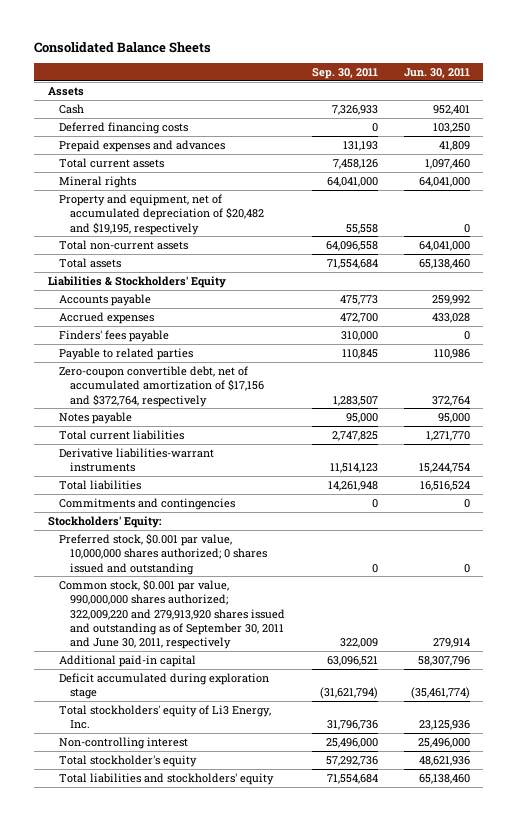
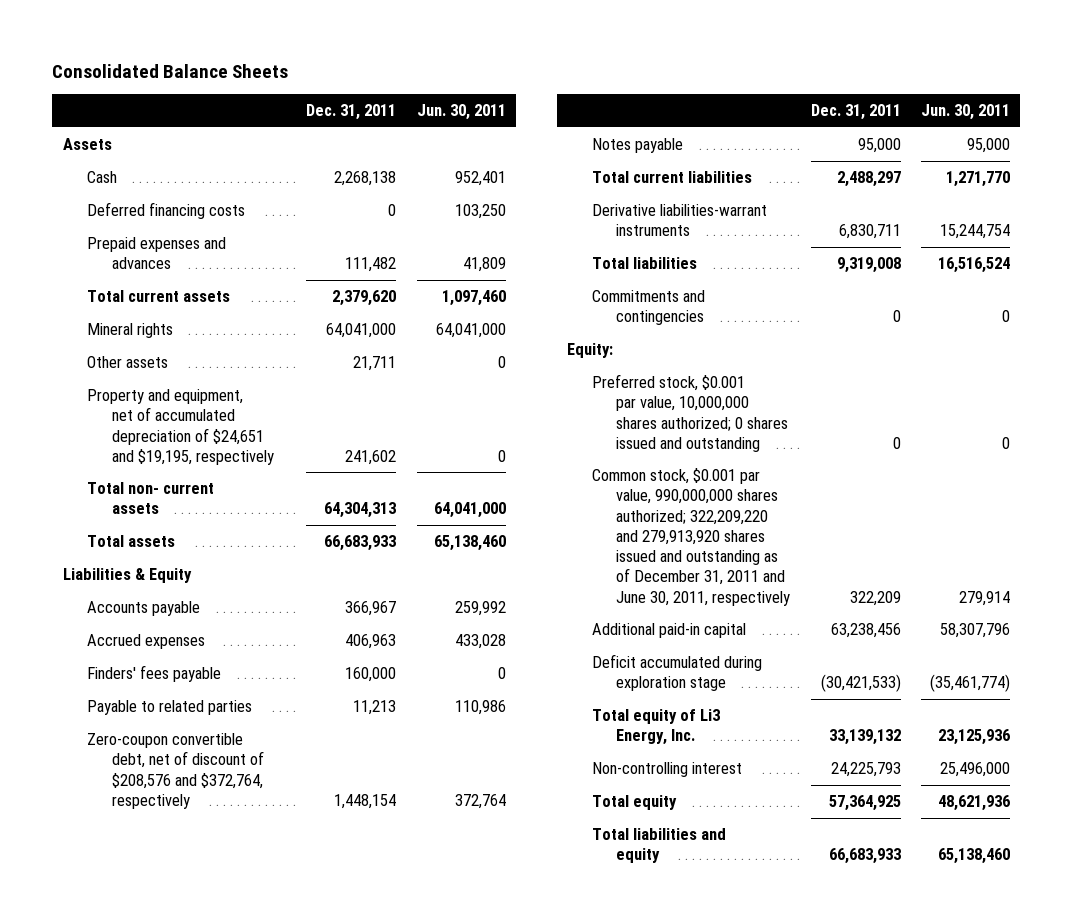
[311,67,378,79] Sep. 30, 2011 -> none
none -> [306,104,397,121] Dec. 31, 2011
none -> [87,356,169,369] Other assets
[58,193,265,235] Property and equipment, net of accumulated depreciation of $20,482 and $19,195, respectively -> [87,389,274,465] Property and equipment, net of accumulated depreciation of $24,651 and $19,195, respectively
[58,239,188,250] Total non-current assets -> [87,482,215,515] Total non- current assets
[47,275,226,288] Liabilities & Stockholders' Equity -> [62,568,192,584] Liabilities & Equity
[58,365,265,407] Zero-coupon convertible debt, net of accumulated amortization of $17,156 and $372,764, respectively -> [87,733,264,809] Zero-coupon convertible debt, net of discount of $208,576 and $372,764, respectively
[47,515,162,528] Stockholders' Equity: -> [567,343,614,359] Equity:
[58,578,286,650] Common stock, $0.001 par value, 990,000,000 shares authorized; 322,009,220 and 279,913,920 shares issued and outstanding as of September 30, 2011 and June 30, 2011, respectively -> [591,468,791,606] Common stock, $0.001 par value, 990,000,000 shares authorized; 322,209,220 and 279,913,920 shares issued and outstanding as of December 31, 2011 and June 30, 2011, respectively
[58,704,271,730] Total stockholders' equity of Li3 Energy, Inc. -> [591,709,720,746] Total equity of Li3 Energy, Inc.
[58,754,197,767] Total stockholder's equity -> [591,795,677,811] Total equity
[58,772,274,785] Total liabilities and stockholders' equity -> [591,828,726,864] Total liabilities and equity

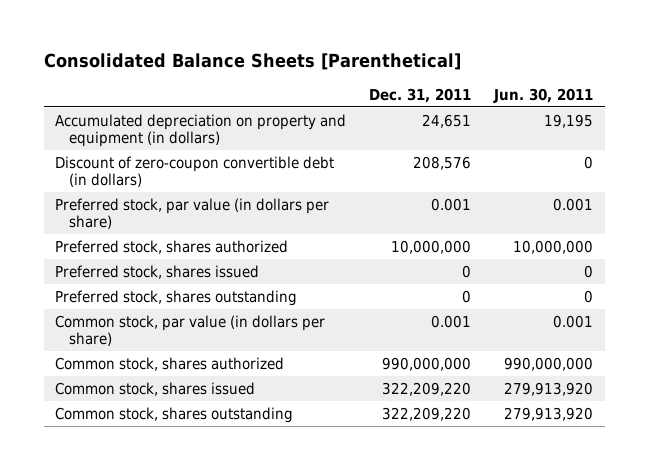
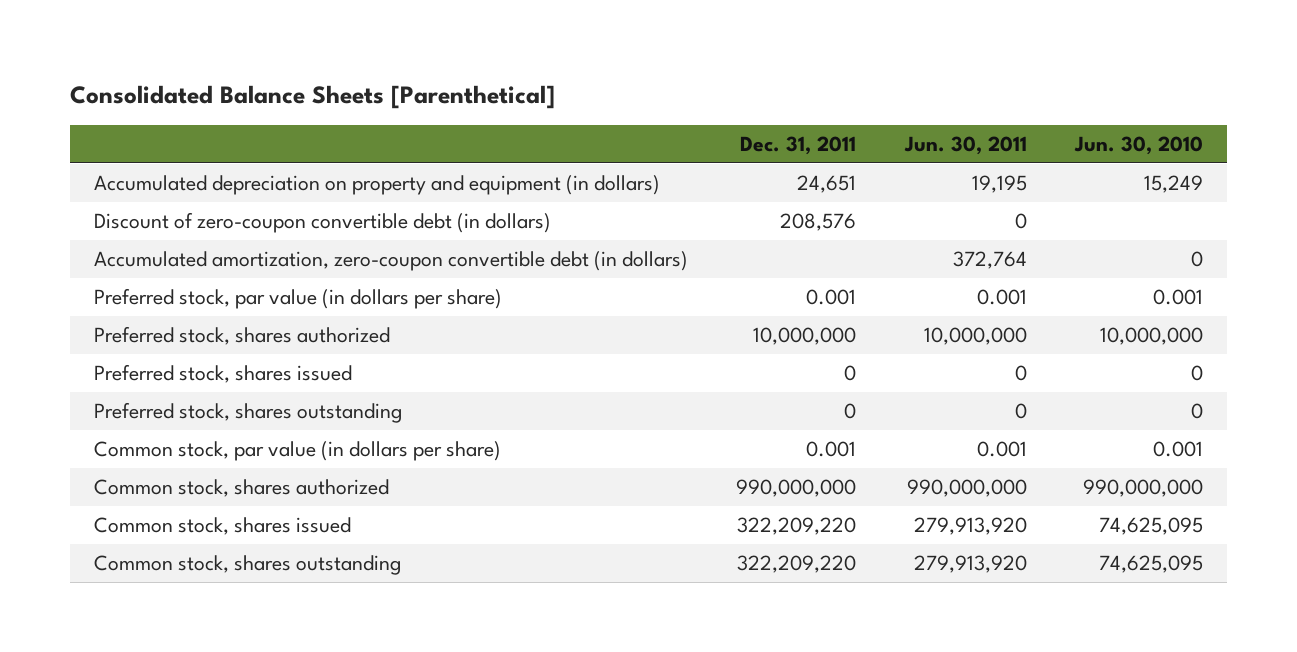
none -> [1073,136,1203,156] Jun. 30, 2010
none -> [93,251,688,272] Accumulated amortization, zero-coupon convertible debt (in dollars)

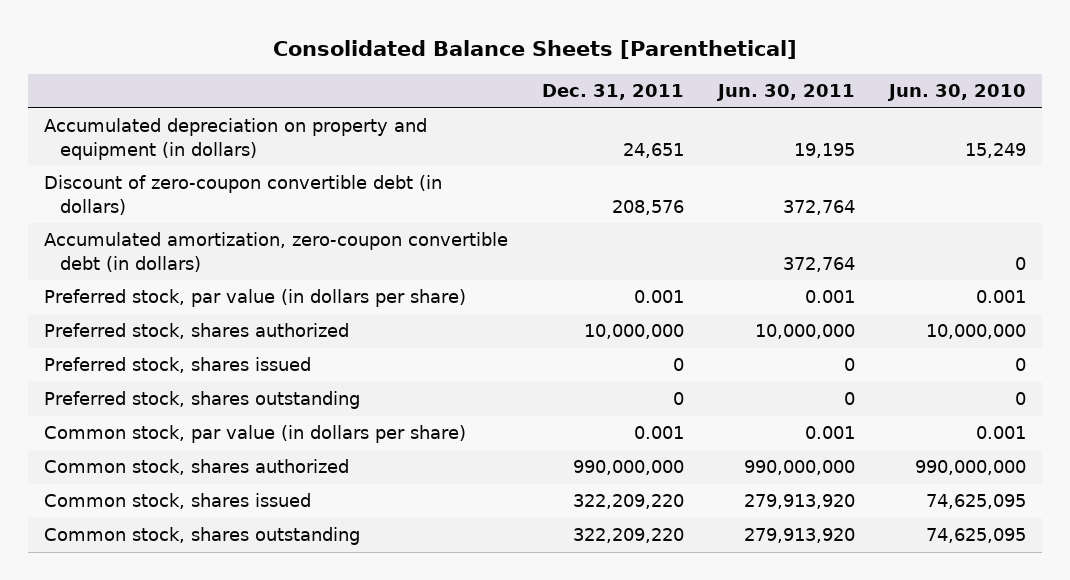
[1014,213,1027,230] 0 -> [782,199,855,215] 372,764

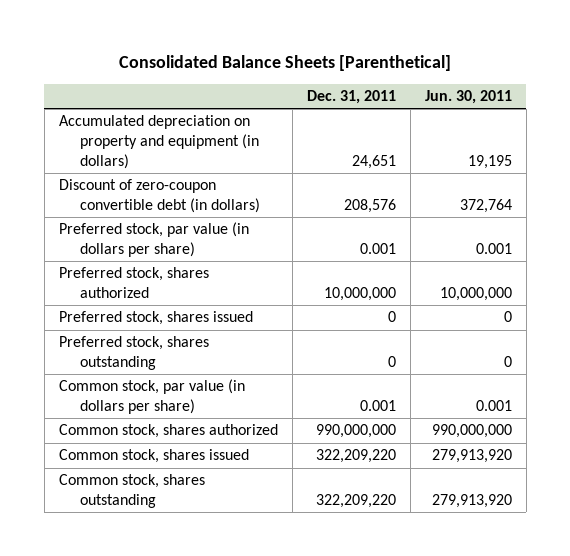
[886,84,1026,102] Jun. 30, 2010 -> none
[44,232,509,272] Accumulated amortization, zero-coupon convertible debt (in dollars) -> none

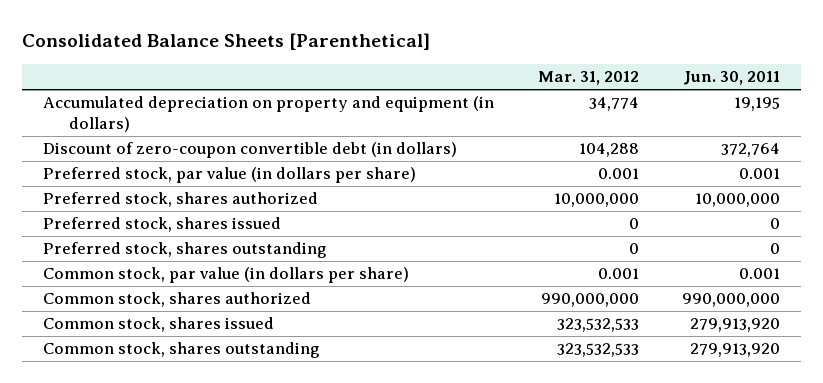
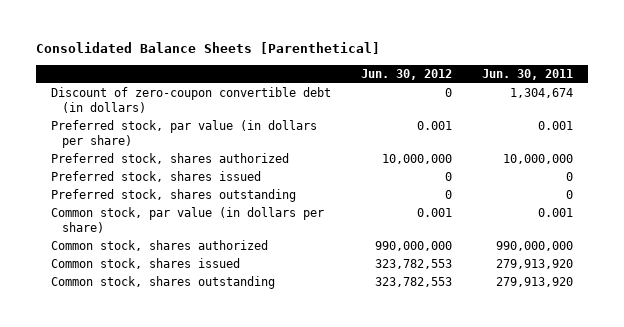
[537,71,639,86] Mar. 31, 2012 -> none
none -> [360,68,452,80] Jun. 30, 2012
[43,96,495,133] Accumulated depreciation on property and equipment (in dollars) -> none
[720,143,780,158] 372,764 -> [510,88,574,99] 1,304,674

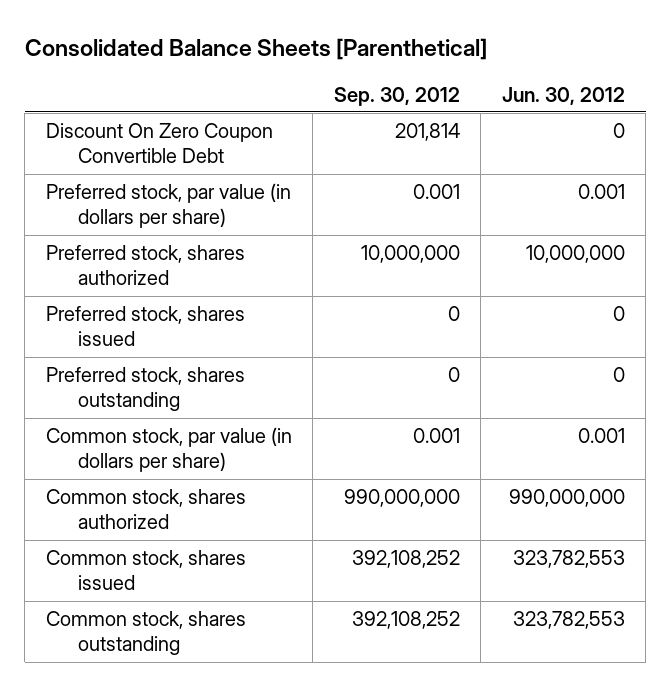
[482,68,574,80] Jun. 30, 2011 -> none
none -> [333,86,460,106] Sep. 30, 2012
[50,87,331,113] Discount of zero-coupon convertible debt (in dollars) -> [45,123,273,164] Discount On Zero Coupon Convertible Debt

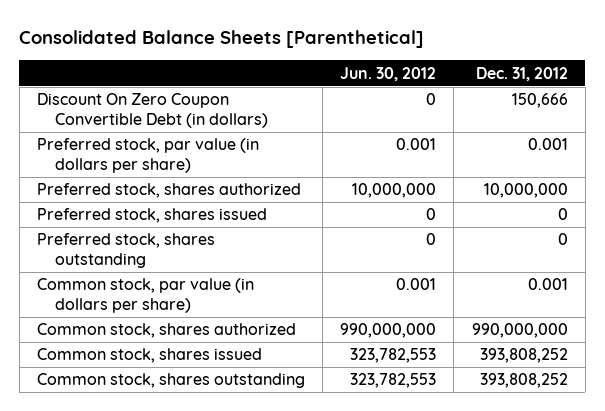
[333,86,460,106] Sep. 30, 2012 -> none
none -> [475,66,568,81] Dec. 31, 2012
[45,123,273,164] Discount On Zero Coupon Convertible Debt -> [37,93,269,129] Discount On Zero Coupon Convertible Debt (in dollars)

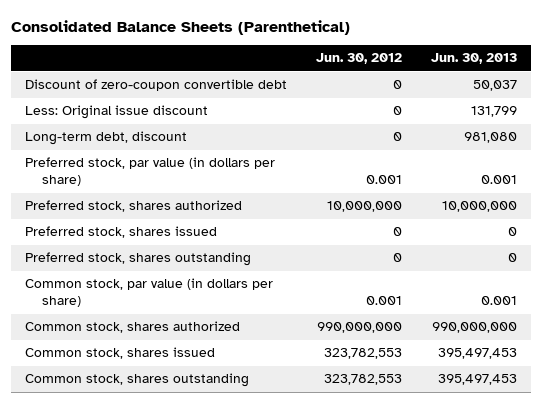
[19,30,425,49] Consolidated Balance Sheets [Parenthetical] -> [10,19,350,35] Consolidated Balance Sheets (Parenthetical)
[475,66,568,81] Dec. 31, 2012 -> none
none -> [430,53,517,65] Jun. 30, 2013
[37,93,269,129] Discount On Zero Coupon Convertible Debt (in dollars) -> [25,79,288,92] Discount of zero-coupon convertible debt
none -> [25,105,209,120] Less: Original issue discount
none -> [25,131,188,146] Long-term debt, discount

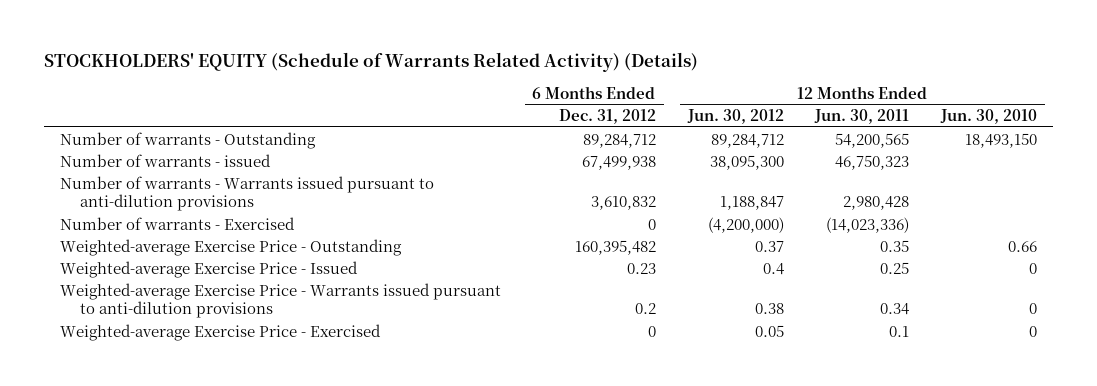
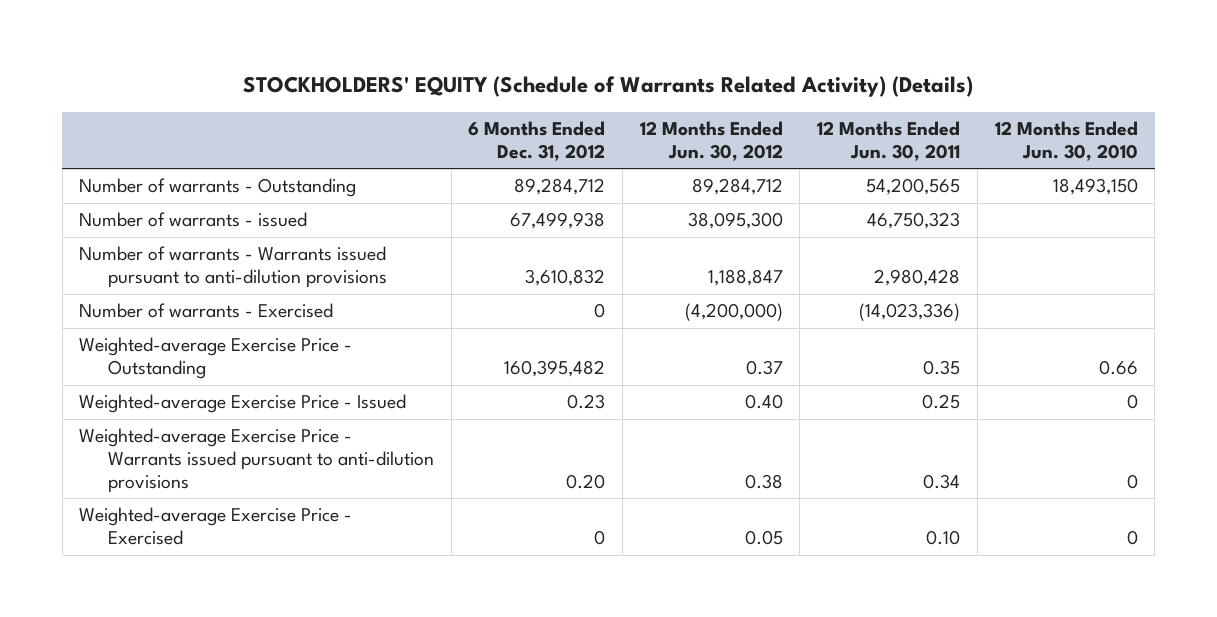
[762,262,784,275] 0.4 -> [744,394,783,410] 0.40
[634,303,656,315] 0.2 -> [566,474,606,490] 0.20
[889,325,910,337] 0.1 -> [926,530,961,546] 0.10

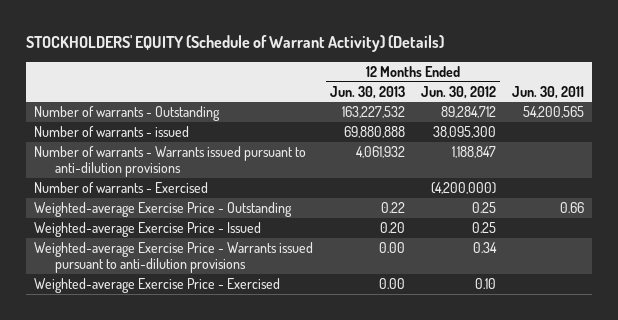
[243,76,974,98] STOCKHOLDERS' EQUITY (Schedule of Warrants Related Activity) (Details) -> [26,34,445,52] STOCKHOLDERS' EQUITY (Schedule of Warrant Activity) (Details)
[468,121,606,161] 6 Months Ended Dec. 31, 2012 -> none
[817,121,961,161] 12 Months Ended Jun. 30, 2011 -> none
[994,121,1138,161] 12 Months Ended Jun. 30, 2010 -> none
none -> [329,85,405,99] Jun. 30, 2013
none -> [511,85,584,99] Jun. 30, 2011
[745,360,783,376] 0.37 -> [471,201,496,213] 0.25
[744,394,783,410] 0.40 -> [471,221,496,233] 0.25
[744,474,783,490] 0.38 -> [472,241,497,253] 0.34
[744,530,783,546] 0.05 -> [474,277,496,289] 0.10

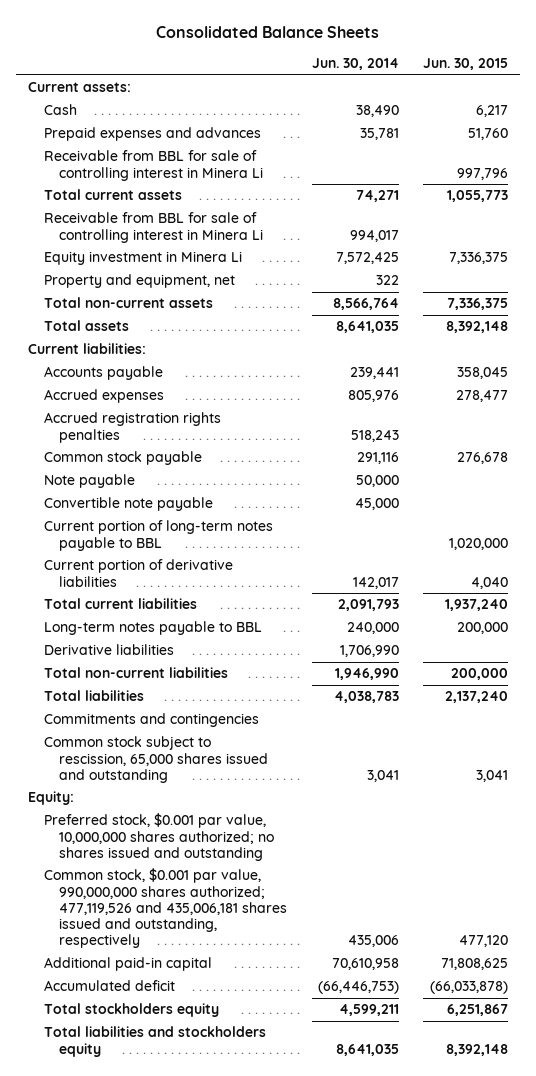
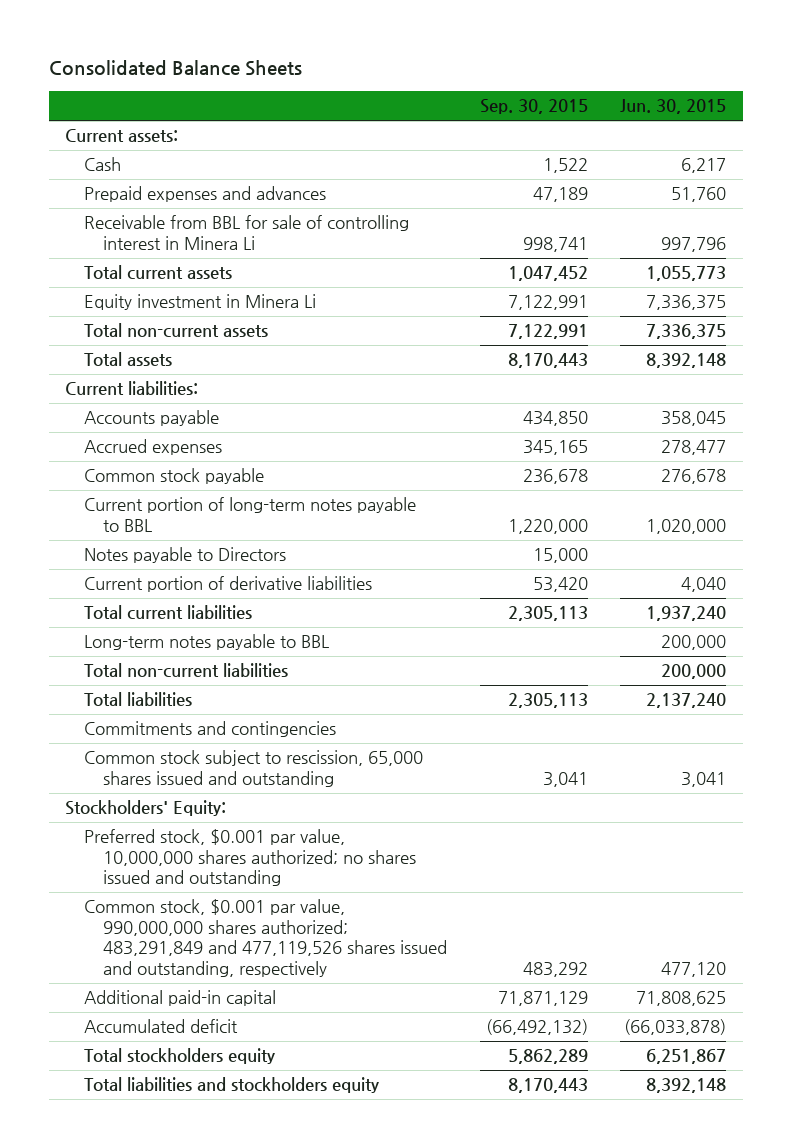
[311,58,399,71] Jun. 30, 2014 -> none
none -> [479,99,588,115] Sep. 30, 2015
[43,212,264,243] Receivable from BBL for sale of controlling interest in Minera Li -> none
[43,274,235,289] Property and equipment, net -> none
[43,412,221,443] Accrued registration rights penalties -> none
[43,474,135,489] Note payable -> none
[43,497,213,512] Convertible note payable -> none
none -> [84,547,287,564] Notes payable to Directors
[43,644,174,656] Derivative liabilities -> none
[28,791,75,806] Equity: -> [65,800,227,817] Stockholders' Equity:
[43,868,288,949] Common stock, $0.001 par value, 990,000,000 shares authorized; 477,119,526 and 435,006,181 shares issued and outstanding, respectively -> [84,899,448,977] Common stock, $0.001 par value, 990,000,000 shares authorized; 483,291,849 and 477,119,526 shares issued and outstanding, respectively

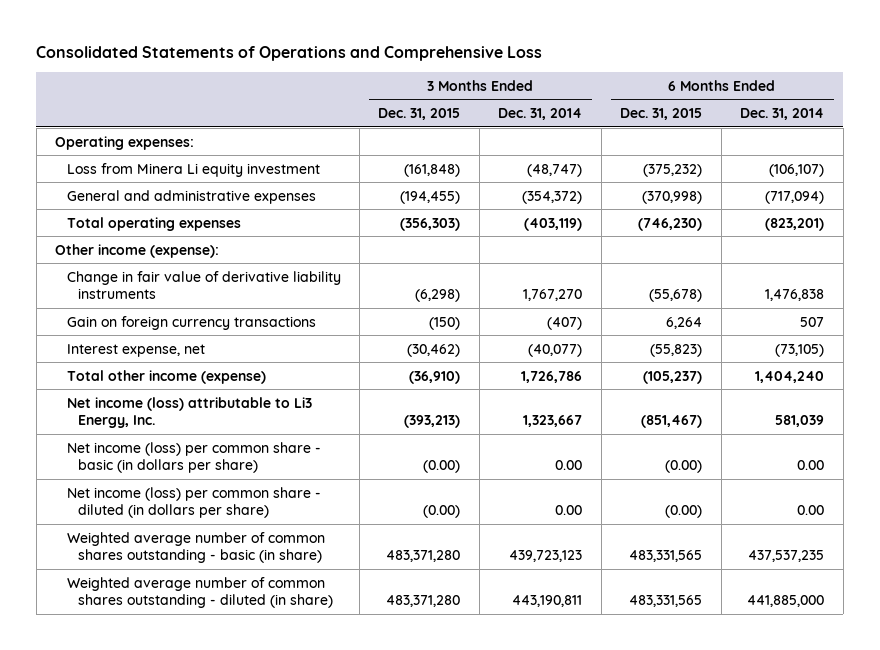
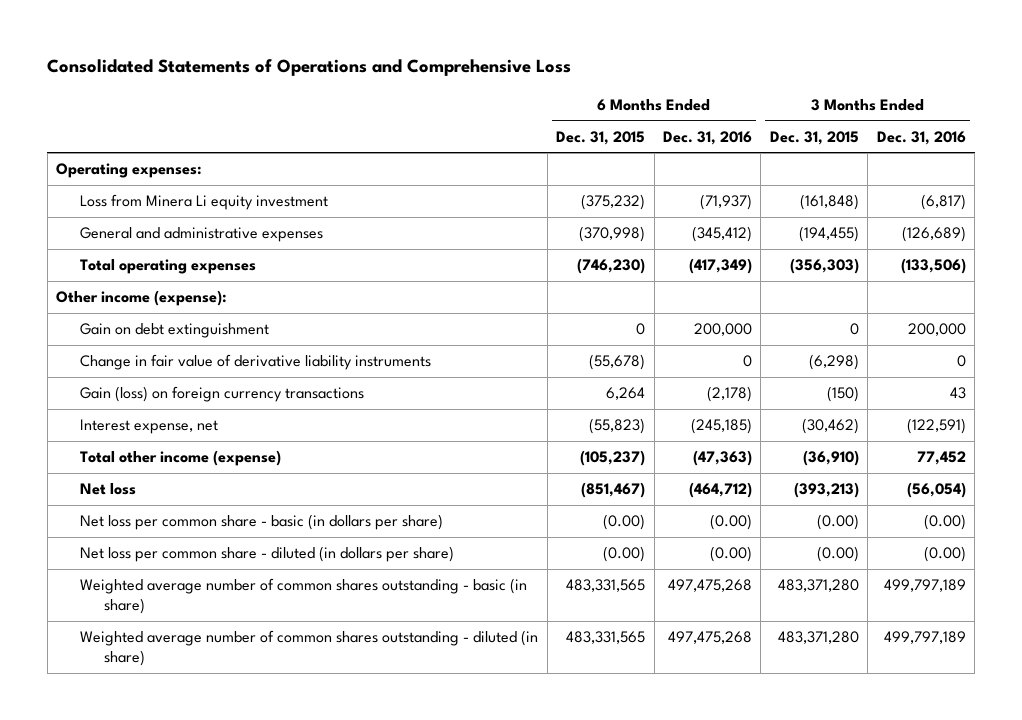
[498,108,583,121] Dec. 31, 2014 -> none
[740,108,825,121] Dec. 31, 2014 -> none
none -> [663,130,753,145] Dec. 31, 2016
none -> [876,130,966,145] Dec. 31, 2016
none -> [80,323,270,339] Gain on debt extinguishment
[66,315,316,330] Gain on foreign currency transactions -> [80,386,365,403] Gain (loss) on foreign currency transactions
[66,396,312,429] Net income (loss) attributable to Li3 Energy, Inc. -> [80,483,137,496] Net loss
[66,441,321,474] Net income (loss) per common share - basic (in dollars per share) -> [80,514,444,531] Net loss per common share - basic (in dollars per share)
[66,486,321,519] Net income (loss) per common share - diluted (in dollars per share) -> [80,546,455,563] Net loss per common share - diluted (in dollars per share)

